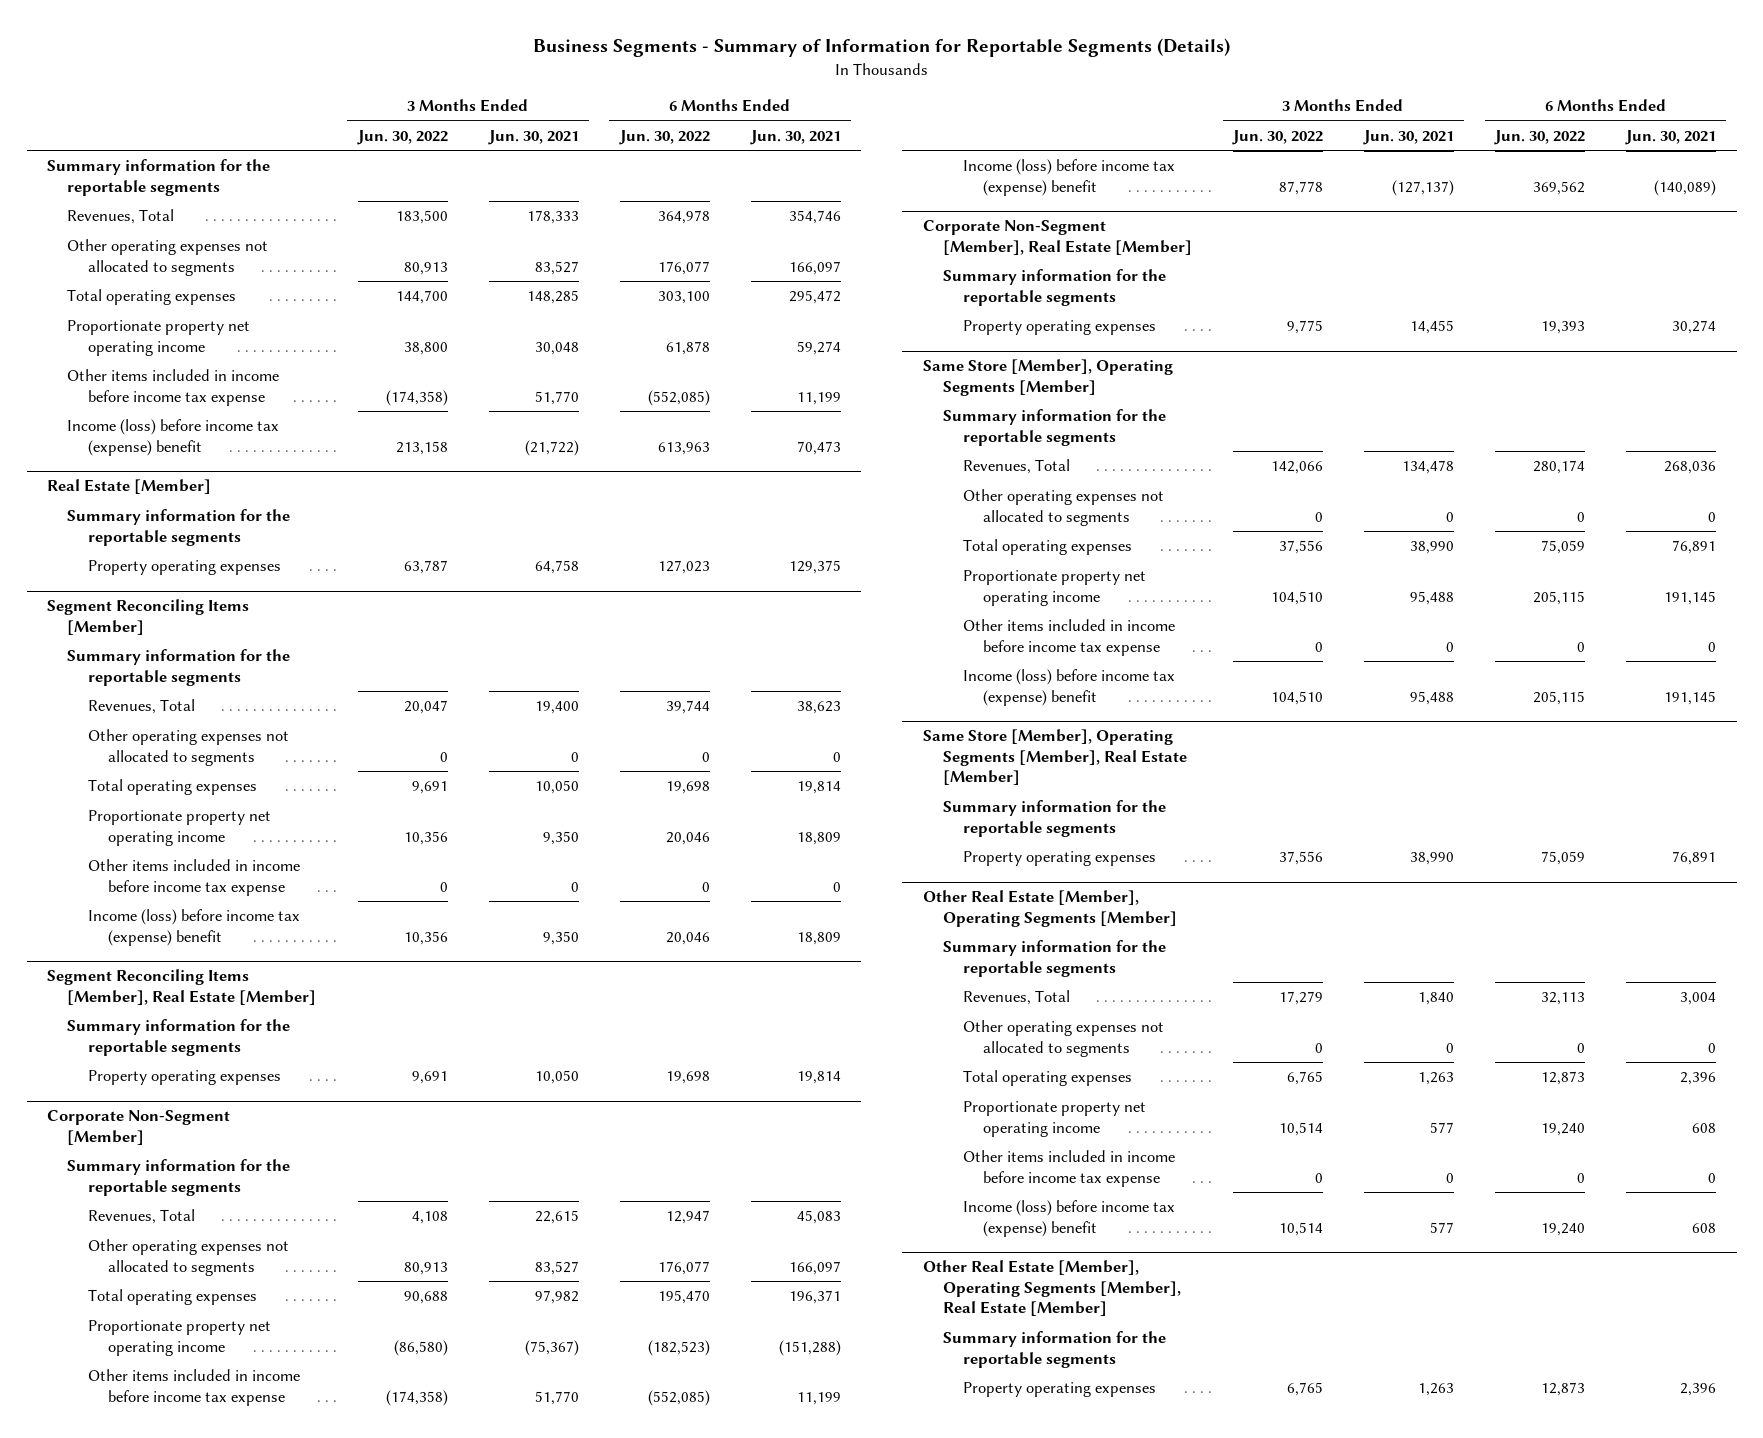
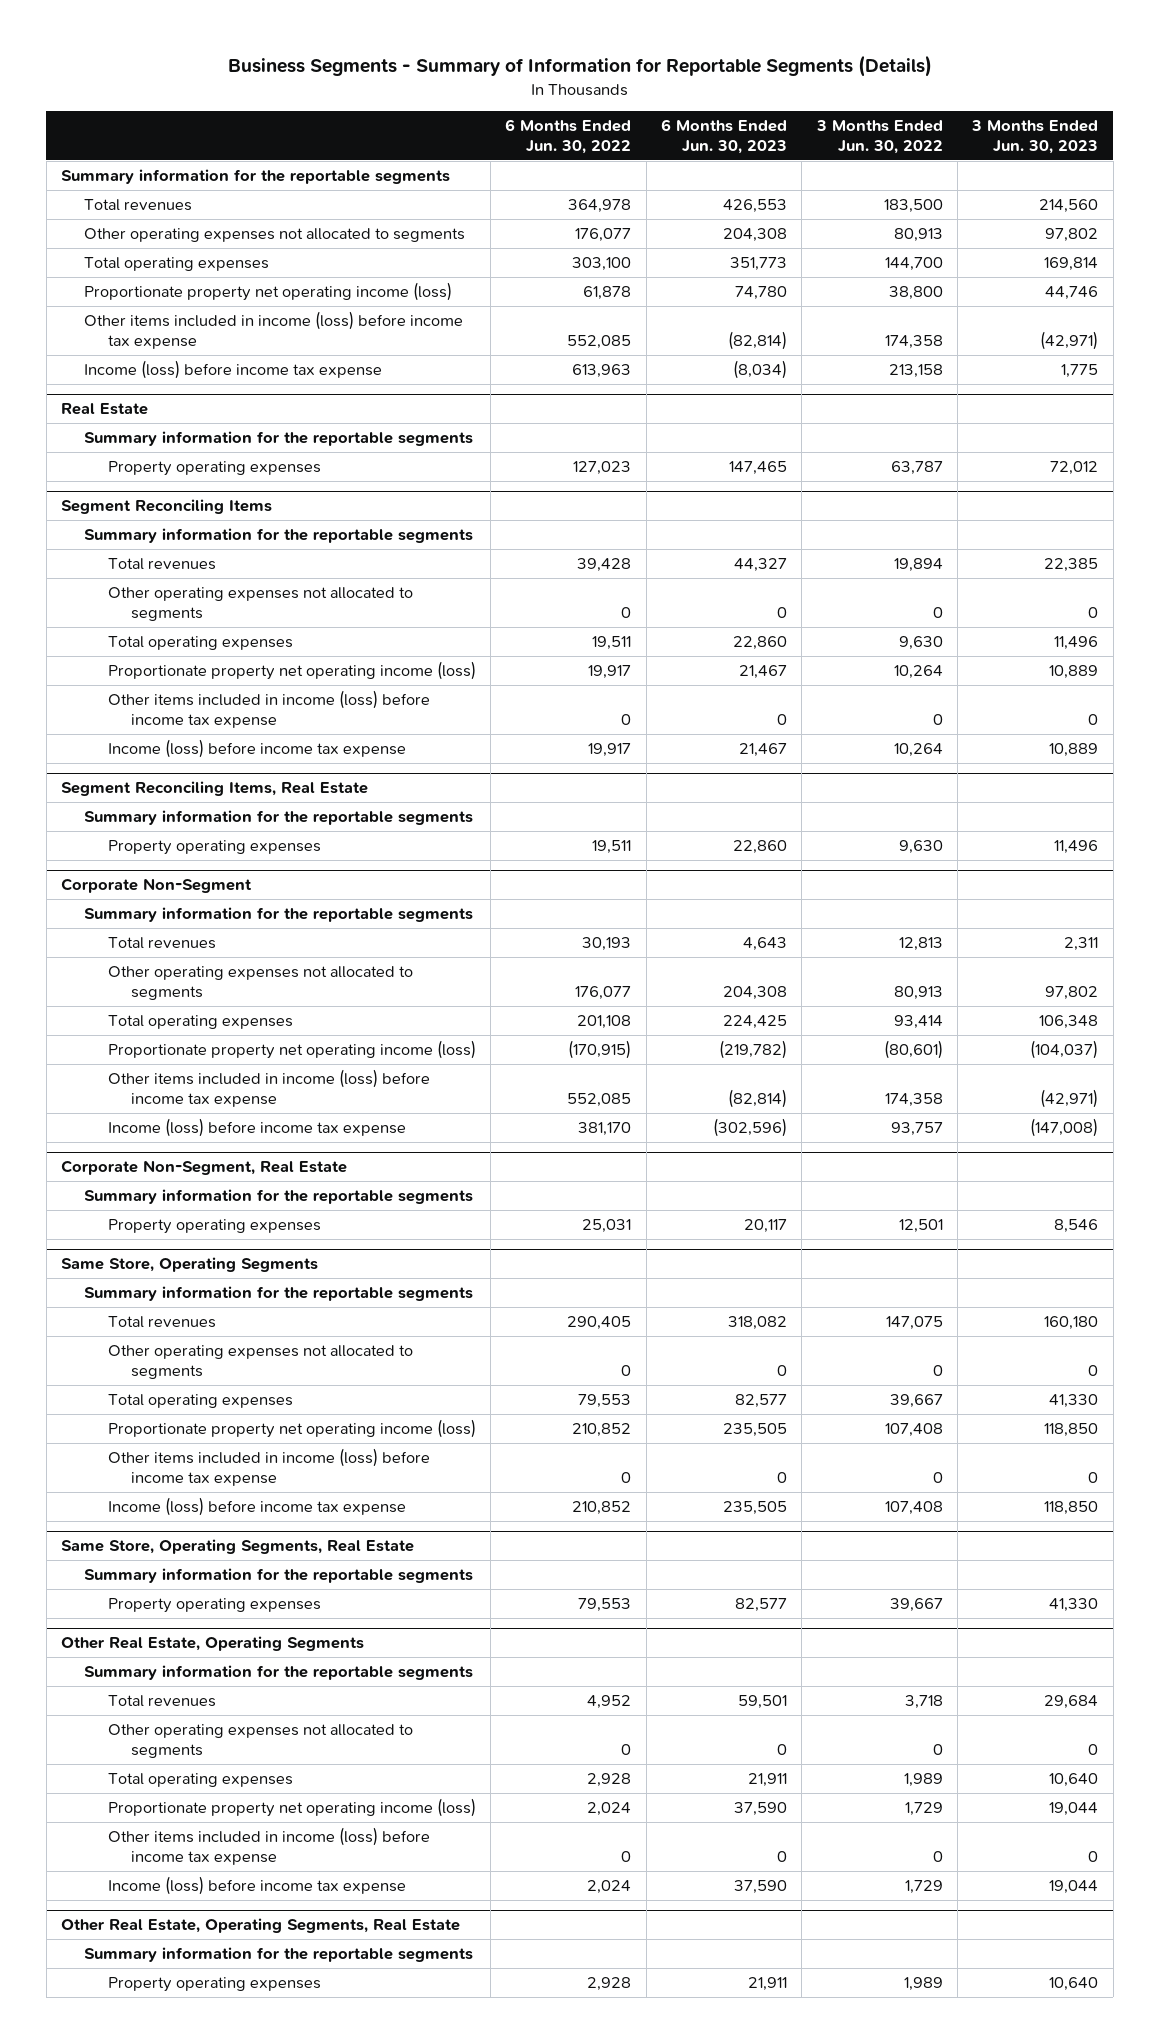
[487,129,579,145] Jun. 30, 2021 -> none
[749,129,841,145] Jun. 30, 2021 -> none
none -> [661,119,788,155] 6 Months Ended Jun. 30, 2023
none -> [971,120,1099,155] 3 Months Ended Jun. 30, 2023
[67,209,175,225] Revenues, Total -> [84,198,193,211] Total revenues
[67,320,251,356] Proportionate property net operating income -> [84,281,453,301] Proportionate property net operating income (loss)
[67,369,280,406] Other items included in income before income tax expense -> [84,310,464,350] Other items included in income (loss) before income tax expense
[385,389,448,406] (174,358) -> [884,335,943,350] 174,358
[647,389,710,406] (552,085) -> [567,335,632,350] 552,085
[67,419,280,456] Income (loss) before income tax (expense) benefit -> [84,359,383,379] Income (loss) before income tax expense
[47,479,212,495] Real Estate [Member] -> [60,403,148,416] Real Estate
[47,599,250,635] Segment Reconciling Items [Member] -> [60,499,272,515] Segment Reconciling Items
[87,699,195,715] Revenues, Total -> [107,557,216,570] Total revenues
[403,700,448,715] 20,047 -> [893,557,943,572] 19,894
[665,700,710,715] 39,744 -> [577,557,632,572] 39,428
[411,781,448,795] 9,691 -> [898,635,943,650] 9,630
[665,781,710,795] 19,698 -> [592,635,632,650] 19,511
[87,810,271,846] Proportionate property net operating income -> [107,660,476,680] Proportionate property net operating income (loss)
[403,830,448,845] 10,356 -> [893,664,943,679] 10,264
[665,831,710,845] 20,046 -> [588,664,632,679] 19,917
[87,859,300,896] Other items included in income before income tax expense -> [107,689,430,729] Other items included in income (loss) before income tax expense
[87,909,300,946] Income (loss) before income tax (expense) benefit -> [107,738,406,758] Income (loss) before income tax expense
[403,930,448,945] 10,356 -> [893,742,943,757] 10,264
[665,931,710,945] 20,046 -> [588,742,632,757] 19,917
[47,969,317,1005] Segment Reconciling Items [Member], Real Estate [Member] -> [60,781,368,797] Segment Reconciling Items, Real Estate
[411,1071,448,1085] 9,691 -> [898,839,943,854] 9,630
[665,1071,710,1085] 19,698 -> [592,839,632,854] 19,511
[47,1110,231,1145] Corporate Non-Segment [Member] -> [60,878,252,894] Corporate Non-Segment
[87,1209,195,1225] Revenues, Total -> [107,936,216,949] Total revenues
[411,1211,448,1225] 4,108 -> [898,936,943,951] 12,813
[665,1210,710,1225] 12,947 -> [582,936,632,951] 30,193
[403,1291,448,1305] 90,688 -> [893,1014,943,1029] 93,414
[657,1290,710,1305] 195,470 -> [577,1014,632,1029] 201,108
[87,1320,271,1356] Proportionate property net operating income -> [107,1039,476,1059] Proportionate property net operating income (loss)
[393,1339,448,1356] (86,580) -> [883,1039,943,1059] (80,601)
[647,1339,710,1356] (182,523) -> [568,1039,632,1059] (170,915)
[87,1369,300,1406] Other items included in income before income tax expense -> [107,1068,430,1108] Other items included in income (loss) before income tax expense
[385,1389,448,1406] (174,358) -> [884,1093,943,1108] 174,358
[647,1389,710,1406] (552,085) -> [567,1093,632,1108] 552,085
[962,159,1175,196] Income (loss) before income tax (expense) benefit -> [107,1117,406,1137] Income (loss) before income tax expense
[1278,180,1323,195] 87,778 -> [890,1121,943,1136] 93,757
[1532,180,1585,195] 369,562 -> [578,1121,632,1136] 381,170
[922,220,1192,255] Corporate Non-Segment [Member], Real Estate [Member] -> [60,1160,347,1176] Corporate Non-Segment, Real Estate
[1286,320,1323,335] 9,775 -> [898,1218,943,1233] 12,501
[1540,321,1585,335] 19,393 -> [582,1218,632,1233] 25,031
[922,359,1173,396] Same Store [Member], Operating Segments [Member] -> [60,1257,318,1273] Same Store, Operating Segments
[962,459,1070,475] Revenues, Total -> [107,1315,216,1328] Total revenues
[1270,461,1323,475] 142,066 -> [885,1315,943,1330] 147,075
[1532,460,1585,475] 280,174 -> [567,1315,632,1330] 290,405
[1278,540,1323,555] 37,556 -> [889,1393,943,1408] 39,667
[1540,540,1585,555] 75,059 -> [578,1393,632,1408] 79,553
[962,570,1146,606] Proportionate property net operating income -> [107,1418,476,1438] Proportionate property net operating income (loss)
[1270,590,1323,605] 104,510 -> [884,1422,943,1437] 107,408
[1532,590,1585,605] 205,115 -> [572,1422,632,1437] 210,852
[962,619,1175,656] Other items included in income before income tax expense -> [107,1447,430,1487] Other items included in income (loss) before income tax expense
[962,669,1175,706] Income (loss) before income tax (expense) benefit -> [107,1496,406,1516] Income (loss) before income tax expense
[1270,690,1323,705] 104,510 -> [884,1500,943,1515] 107,408
[1532,690,1585,705] 205,115 -> [572,1500,632,1515] 210,852
[922,729,1187,786] Same Store [Member], Operating Segments [Member], Real Estate [Member] -> [60,1539,414,1555] Same Store, Operating Segments, Real Estate
[1278,851,1323,866] 37,556 -> [889,1597,943,1612] 39,667
[1540,851,1585,866] 75,059 -> [578,1597,632,1612] 79,553
[922,890,1177,927] Other Real Estate [Member], Operating Segments [Member] -> [60,1636,364,1652] Other Real Estate, Operating Segments
[962,990,1070,1006] Revenues, Total -> [107,1694,216,1707] Total revenues
[1278,991,1323,1006] 17,279 -> [904,1694,943,1709] 3,718
[1540,992,1585,1006] 32,113 -> [587,1694,632,1709] 4,952
[1286,1071,1323,1086] 6,765 -> [903,1772,943,1787] 1,989
[1540,1071,1585,1086] 12,873 -> [587,1772,632,1787] 2,928
[962,1101,1146,1137] Proportionate property net operating income -> [107,1797,476,1817] Proportionate property net operating income (loss)
[1278,1121,1323,1136] 10,514 -> [904,1801,943,1816] 1,729
[1540,1122,1585,1136] 19,240 -> [587,1801,632,1816] 2,024
[962,1150,1175,1187] Other items included in income before income tax expense -> [107,1826,430,1866] Other items included in income (loss) before income tax expense
[962,1200,1175,1237] Income (loss) before income tax (expense) benefit -> [107,1875,406,1895] Income (loss) before income tax expense
[1278,1221,1323,1236] 10,514 -> [904,1879,943,1894] 1,729
[1540,1222,1585,1236] 19,240 -> [587,1879,632,1894] 2,024
[922,1260,1181,1317] Other Real Estate [Member], Operating Segments [Member], Real Estate [Member] -> [60,1918,460,1934] Other Real Estate, Operating Segments, Real Estate
[1286,1382,1323,1397] 6,765 -> [903,1976,943,1991] 1,989
[1540,1382,1585,1397] 12,873 -> [587,1976,632,1991] 2,928

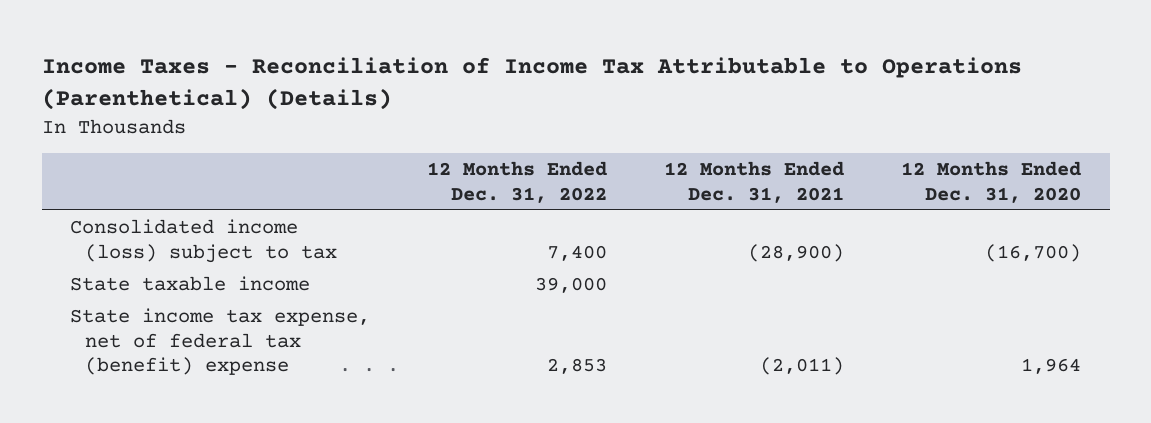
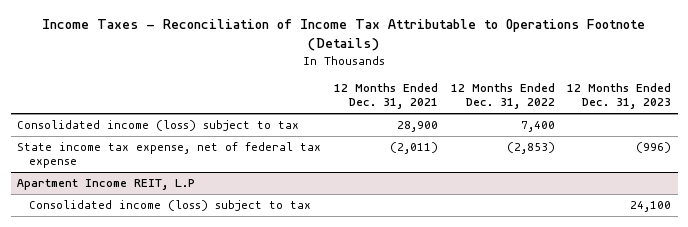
[41,57,1022,111] Income Taxes - Reconciliation of Income Tax Attributable to Operations (Parenthetical) (Details) -> [42,19,646,52] Income Taxes - Reconciliation of Income Tax Attributable to Operations Footnote (Details)
[901,161,1082,203] 12 Months Ended Dec. 31, 2020 -> none
none -> [567,83,672,110] 12 Months Ended Dec. 31, 2023
[70,276,311,292] State taxable income -> none
[748,243,845,262] (28,900) -> [396,121,438,133] 28,900
[70,308,371,375] State income tax expense, net of federal tax (benefit) expense -> [17,142,322,169] State income tax expense, net of federal tax expense
[547,357,608,374] 2,853 -> [506,142,555,155] (2,853)
none -> [17,179,196,191] Apartment Income REIT, L.P
none -> [28,200,311,212] Consolidated income (loss) subject to tax

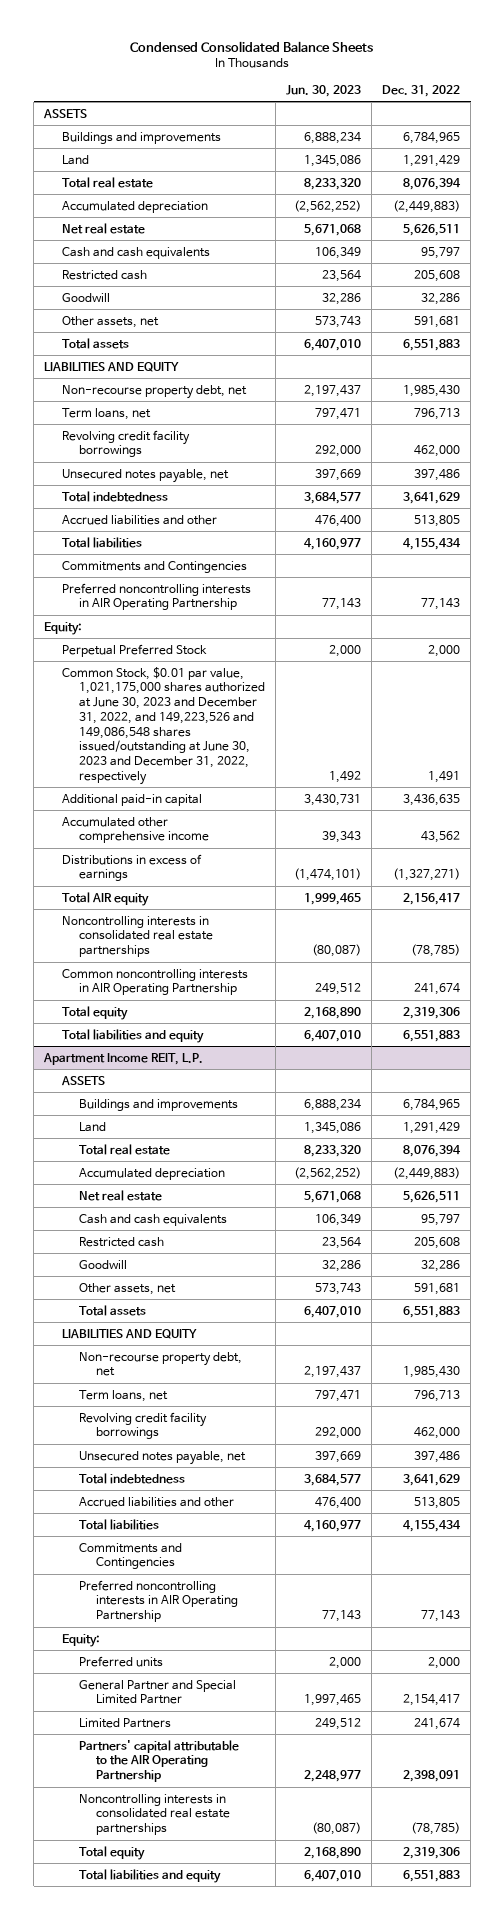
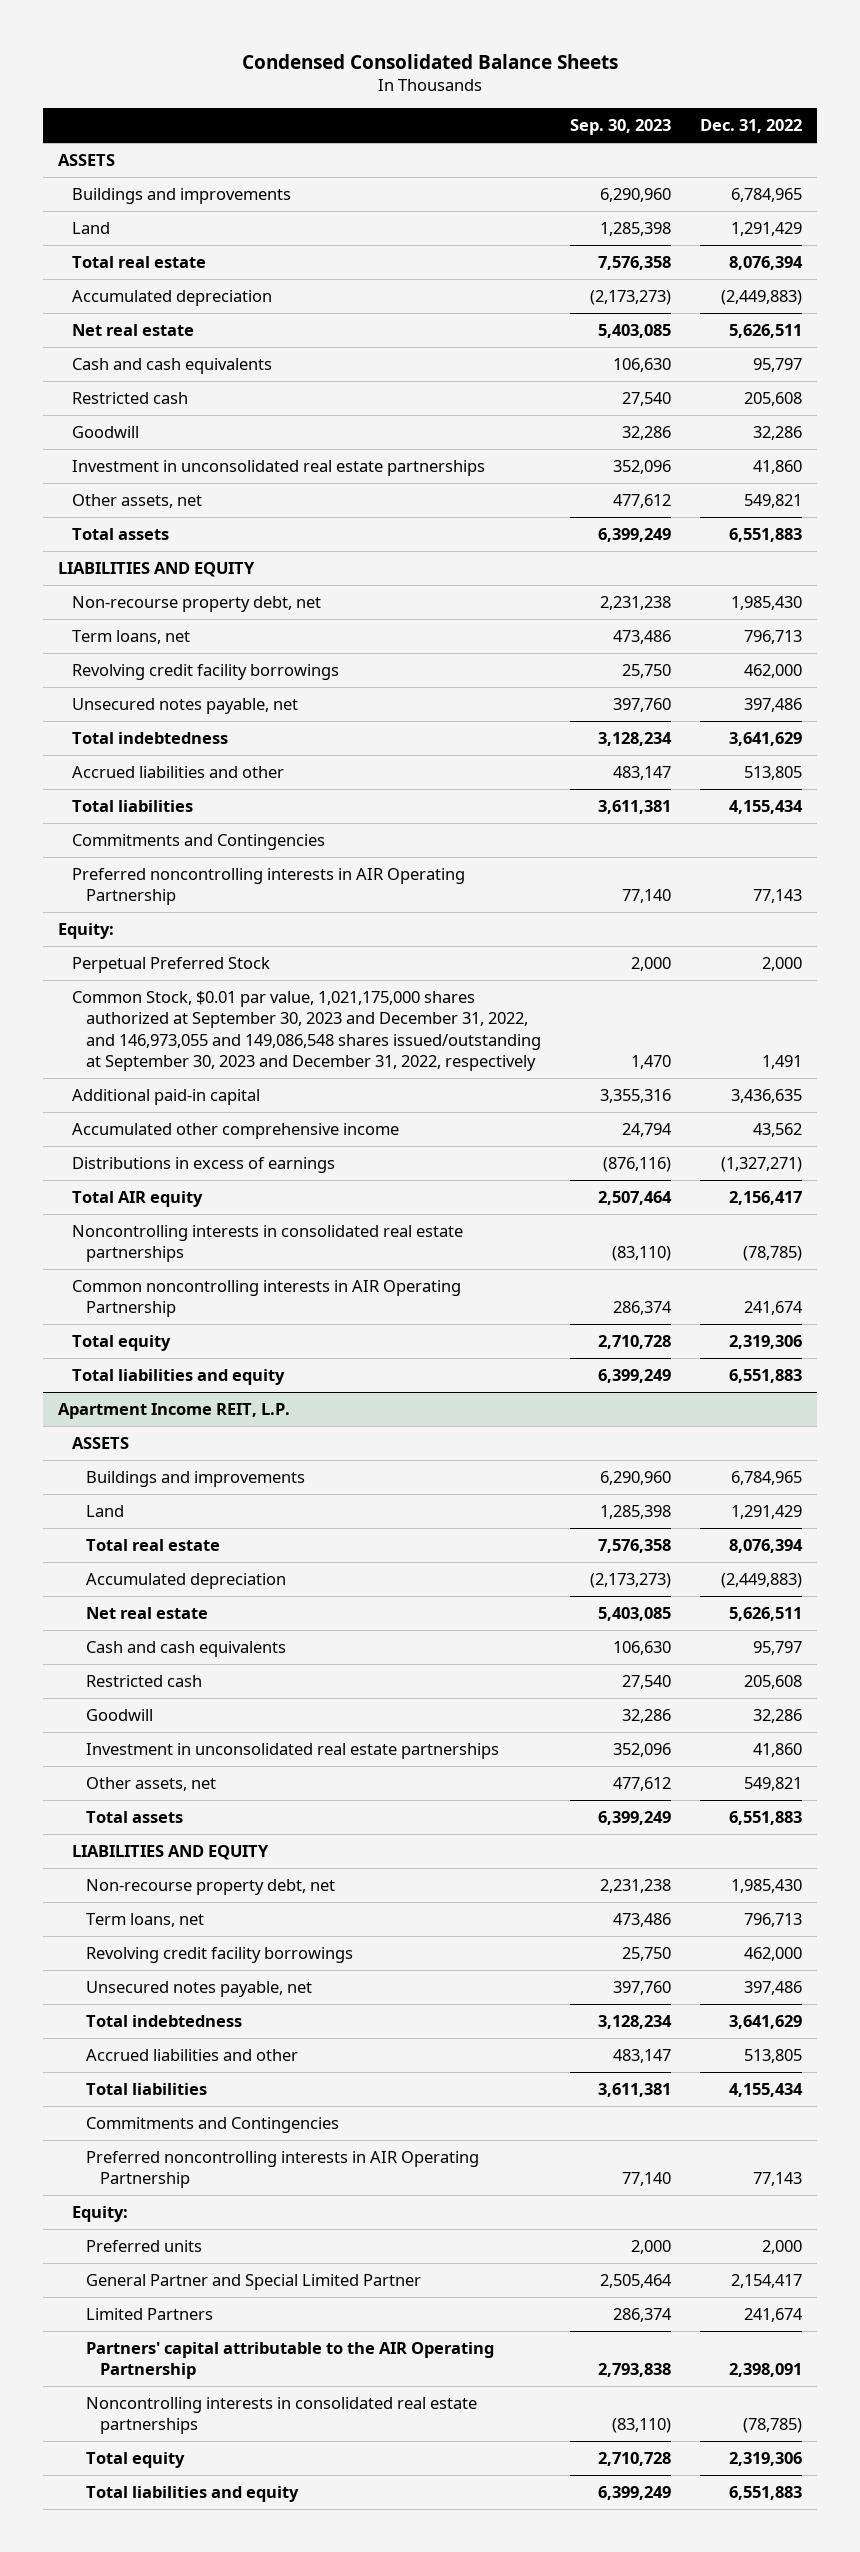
[286,84,362,97] Jun. 30, 2023 -> none
none -> [569,119,671,136] Sep. 30, 2023
none -> [71,460,485,477] Investment in unconsolidated real estate partnerships
[414,315,461,328] 591,681 -> [743,494,802,509] 549,821
[61,666,265,785] Common Stock, $0.01 par value, 1,021,175,000 shares authorized at June 30, 2023 and December 31, 2022, and 149,223,526 and 149,086,548 shares issued/outstanding at June 30, 2023 and December 31, 2022, respectively -> [71,991,541,1071] Common Stock, $0.01 par value, 1,021,175,000 shares authorized at September 30, 2023 and December 31, 2022, and 146,973,055 and 149,086,548 shares issued/outstanding at September 30, 2023 and December 31, 2022, respectively
none -> [85,1743,499,1760] Investment in unconsolidated real estate partnerships
[414,1282,461,1295] 591,681 -> [743,1777,802,1792] 549,821

